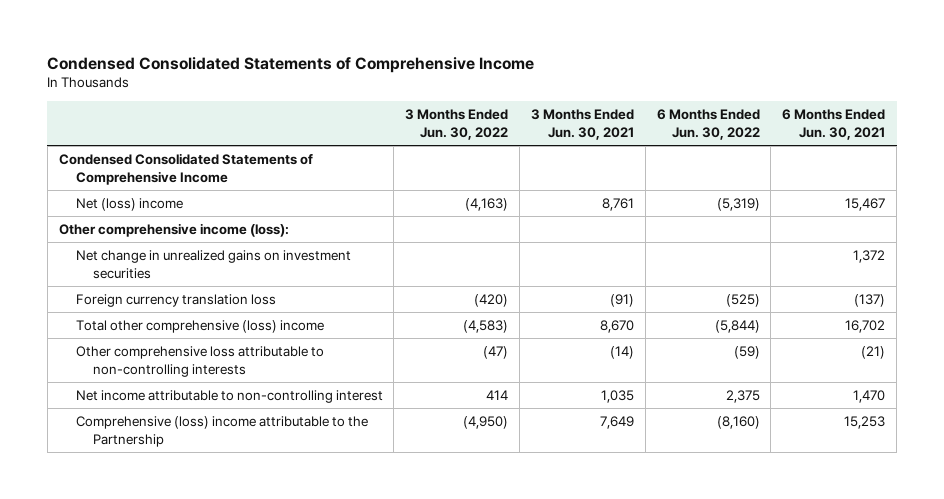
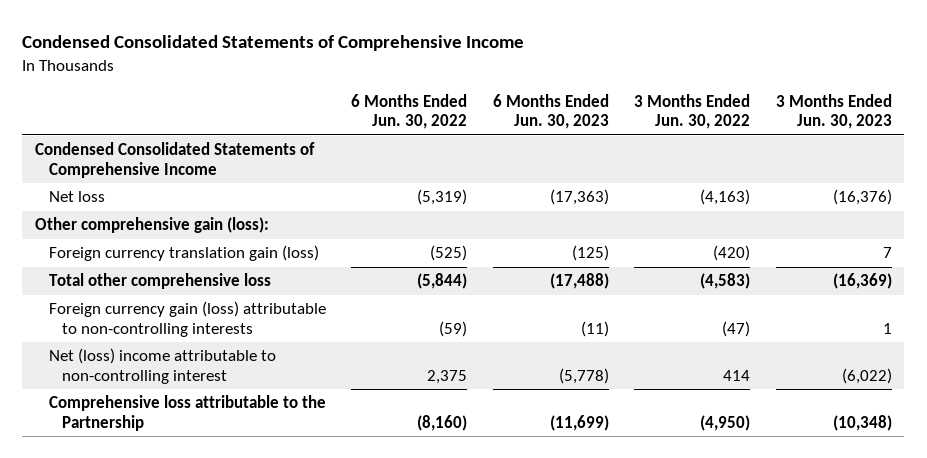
[530,109,634,140] 3 Months Ended Jun. 30, 2021 -> none
[782,109,886,140] 6 Months Ended Jun. 30, 2021 -> none
none -> [492,93,609,130] 6 Months Ended Jun. 30, 2023
none -> [775,93,892,130] 3 Months Ended Jun. 30, 2023
[75,249,351,279] Net change in unrealized gains on investment securities -> none
[75,197,183,211] Net (loss) income -> [48,191,105,203] Net loss
[58,222,289,237] Other comprehensive income (loss): -> [35,217,270,234] Other comprehensive gain (loss):
[75,293,276,307] Foreign currency translation loss -> [48,245,319,262] Foreign currency translation gain (loss)
[75,319,324,333] Total other comprehensive (loss) income -> [48,273,271,290] Total other comprehensive loss
[75,345,324,377] Other comprehensive loss attributable to non-controlling interests -> [48,301,326,337] Foreign currency gain (loss) attributable to non-controlling interests
[75,389,383,403] Net income attributable to non-controlling interest -> [48,348,276,384] Net (loss) income attributable to non-controlling interest
[75,415,368,447] Comprehensive (loss) income attributable to the Partnership -> [48,395,326,431] Comprehensive loss attributable to the Partnership

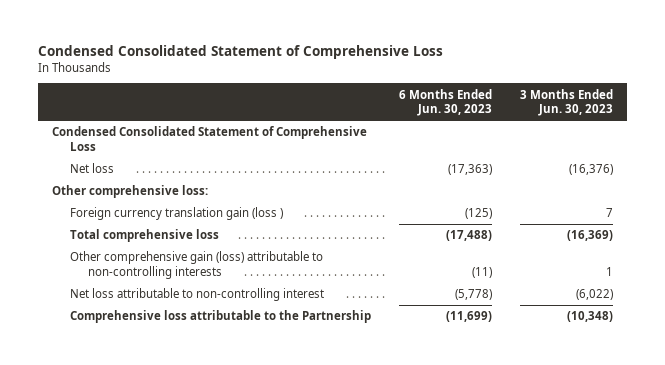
[22,35,525,52] Condensed Consolidated Statements of Comprehensive Income -> [37,44,443,59] Condensed Consolidated Statement of Comprehensive Loss
[351,93,468,130] 6 Months Ended Jun. 30, 2022 -> none
[634,93,751,130] 3 Months Ended Jun. 30, 2022 -> none
[35,142,316,178] Condensed Consolidated Statements of Comprehensive Income -> [51,126,367,151] Condensed Consolidated Statement of Comprehensive Loss
[35,217,270,234] Other comprehensive gain (loss): -> [51,185,208,199] Other comprehensive loss:
[48,245,319,262] Foreign currency translation gain (loss) -> [70,207,284,221] Foreign currency translation gain (loss )
[48,273,271,290] Total other comprehensive loss -> [70,229,220,243] Total comprehensive loss
[48,301,326,337] Foreign currency gain (loss) attributable to non-controlling interests -> [70,251,324,279] Other comprehensive gain (loss) attributable to non-controlling interests
[48,348,276,384] Net (loss) income attributable to non-controlling interest -> [70,288,325,302] Net loss attributable to non-controlling interest

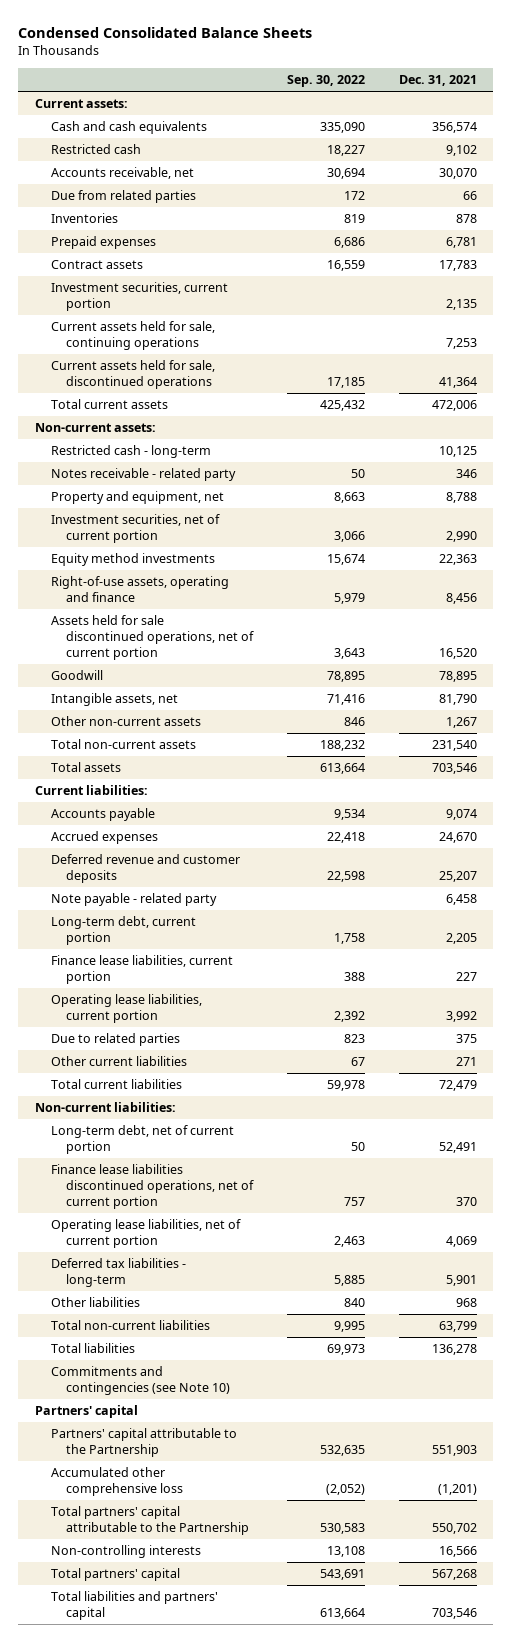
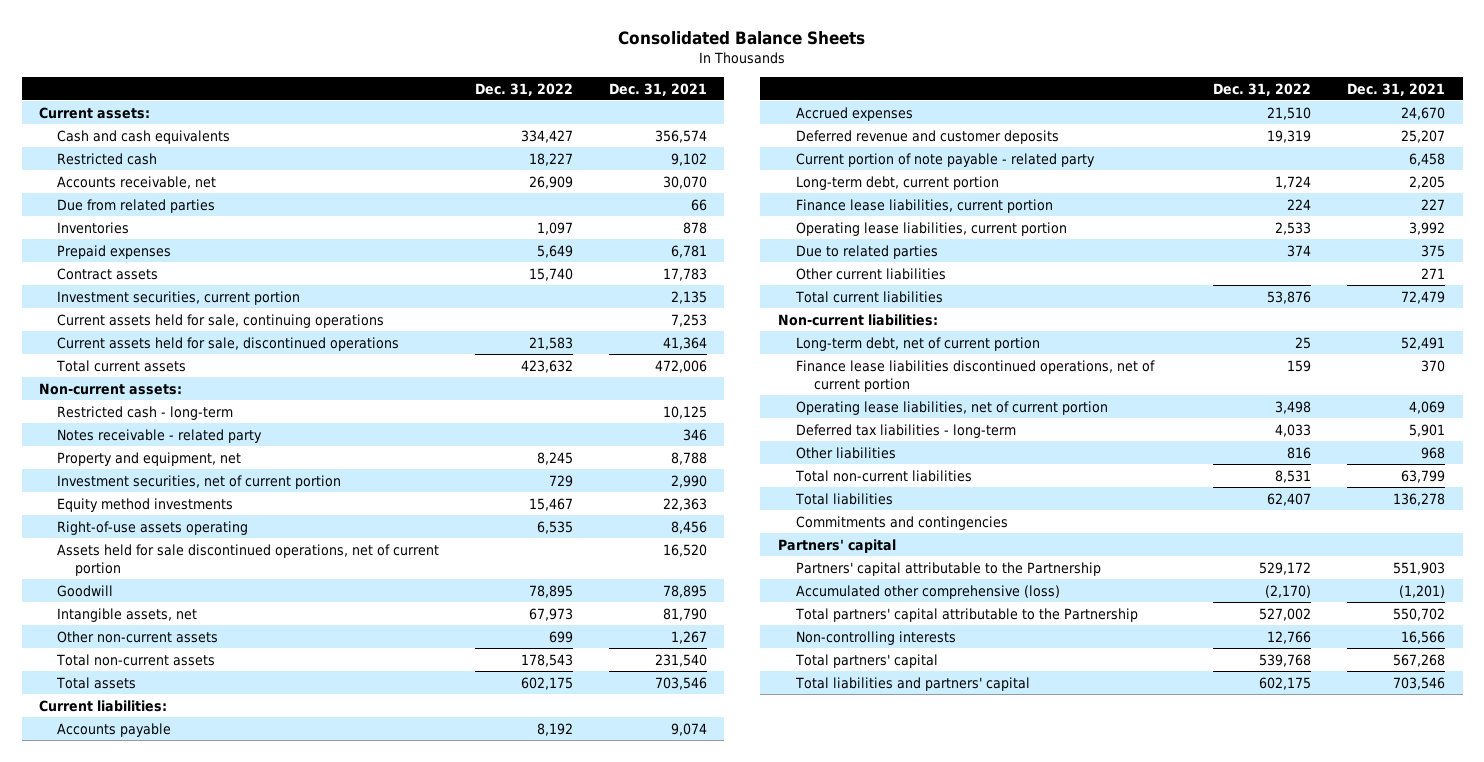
[18,26,313,38] Condensed Consolidated Balance Sheets -> [618,30,866,45] Consolidated Balance Sheets
[286,75,365,88] Sep. 30, 2022 -> none
none -> [475,82,574,96] Dec. 31, 2022
[50,576,229,603] Right-of-use assets, operating and finance -> [57,520,249,535] Right-of-use assets operating
[50,893,217,907] Note payable - related party -> [795,152,1095,167] Current portion of note payable - related party
[50,1366,231,1396] Commitments and contingencies (see Note 10) -> [795,515,1008,530] Commitments and contingencies
[50,1467,184,1497] Accumulated other comprehensive loss -> [795,584,1060,599] Accumulated other comprehensive (loss)

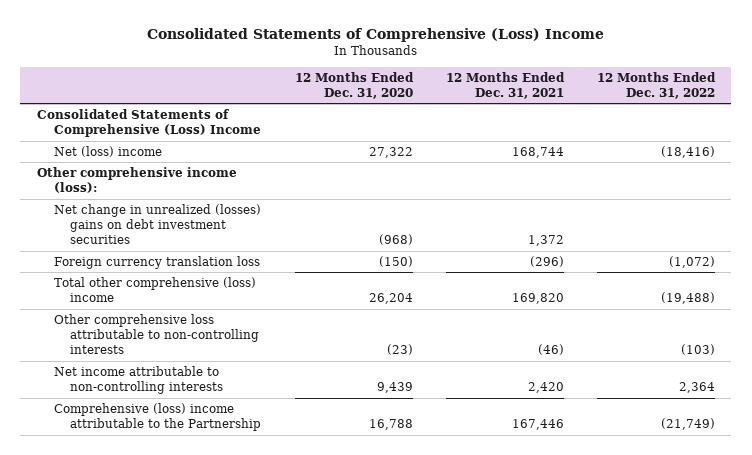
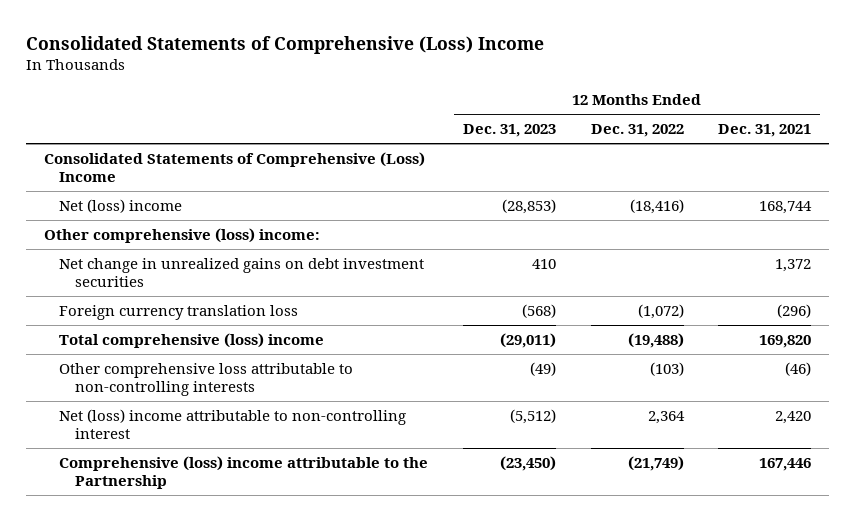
[294,71,414,99] 12 Months Ended Dec. 31, 2020 -> none
none -> [463,124,557,138] Dec. 31, 2023
[36,167,237,194] Other comprehensive income (loss): -> [43,227,320,243] Other comprehensive (loss) income:
[53,204,261,245] Net change in unrealized (losses) gains on debt investment securities -> [59,257,425,287] Net change in unrealized gains on debt investment securities
[53,277,256,303] Total other comprehensive (loss) income -> [59,332,325,348] Total comprehensive (loss) income
[53,366,224,395] Net income attributable to non-controlling interests -> [59,408,407,439] Net (loss) income attributable to non-controlling interest

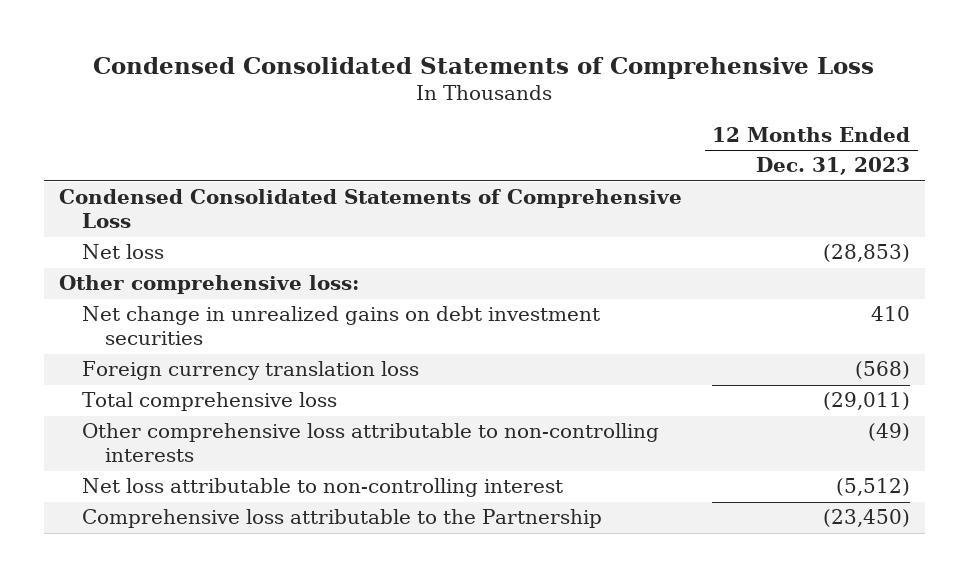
[26,35,545,54] Consolidated Statements of Comprehensive (Loss) Income -> [93,56,875,79] Condensed Consolidated Statements of Comprehensive Loss
[590,124,684,138] Dec. 31, 2022 -> none
[718,124,812,138] Dec. 31, 2021 -> none
[43,151,425,182] Consolidated Statements of Comprehensive (Loss) Income -> [58,189,682,229] Condensed Consolidated Statements of Comprehensive Loss
[59,198,183,213] Net (loss) income -> [81,244,164,260] Net loss
[43,227,320,243] Other comprehensive (loss) income: -> [58,275,359,295] Other comprehensive loss:
[59,332,325,348] Total comprehensive (loss) income -> [81,392,337,412] Total comprehensive loss
[59,408,407,439] Net (loss) income attributable to non-controlling interest -> [81,478,563,498] Net loss attributable to non-controlling interest
[59,455,429,489] Comprehensive (loss) income attributable to the Partnership -> [81,509,602,529] Comprehensive loss attributable to the Partnership

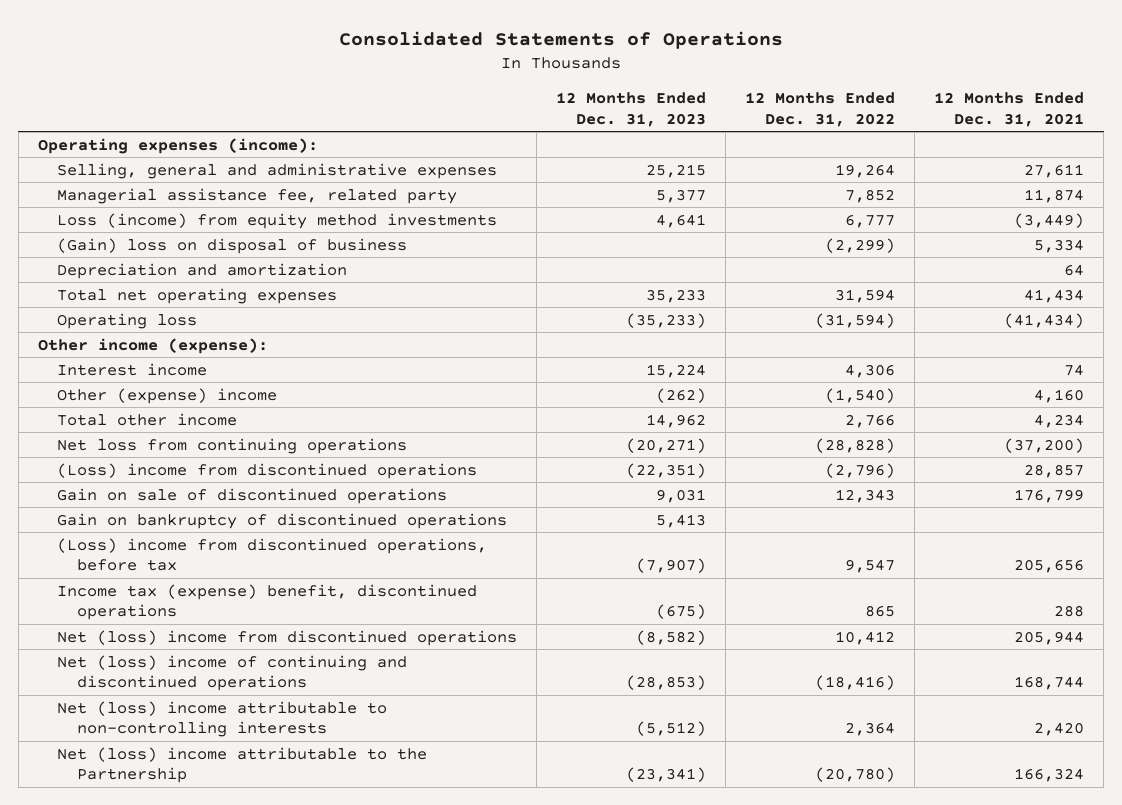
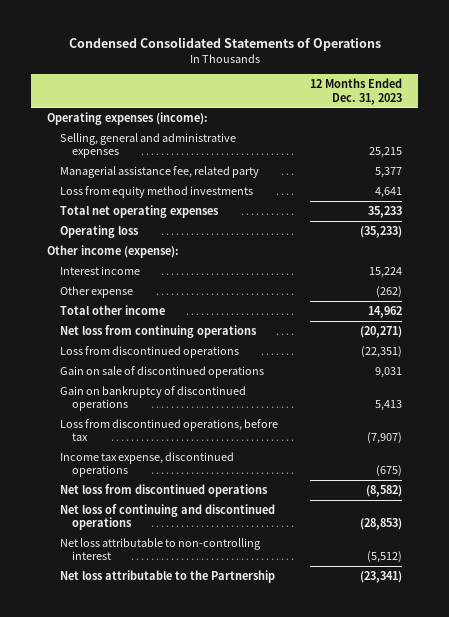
[338,30,783,49] Consolidated Statements of Operations -> [68,37,381,52] Condensed Consolidated Statements of Operations
[745,92,896,127] 12 Months Ended Dec. 31, 2022 -> none
[934,92,1085,127] 12 Months Ended Dec. 31, 2021 -> none
[57,237,408,254] (Gain) loss on disposal of business -> none
[57,262,348,279] Depreciation and amortization -> none
[57,212,498,229] Loss (income) from equity method investments -> [59,185,253,198] Loss from equity method investments
[57,387,278,404] Other (expense) income -> [59,285,133,298] Other expense
[57,462,478,479] (Loss) income from discontinued operations -> [59,345,239,358] Loss from discontinued operations
[57,537,488,572] (Loss) income from discontinued operations, before tax -> [59,418,278,442] Loss from discontinued operations, before tax
[57,583,478,621] Income tax (expense) benefit, discontinued operations -> [59,451,234,478] Income tax expense, discontinued operations
[57,629,518,646] Net (loss) income from discontinued operations -> [59,483,268,497] Net loss from discontinued operations
[57,654,408,692] Net (loss) income of continuing and discontinued operations -> [59,503,275,531] Net loss of continuing and discontinued operations
[57,700,388,738] Net (loss) income attributable to non-controlling interests -> [59,537,261,561] Net loss attributable to non-controlling interest
[57,746,428,784] Net (loss) income attributable to the Partnership -> [59,569,275,583] Net loss attributable to the Partnership

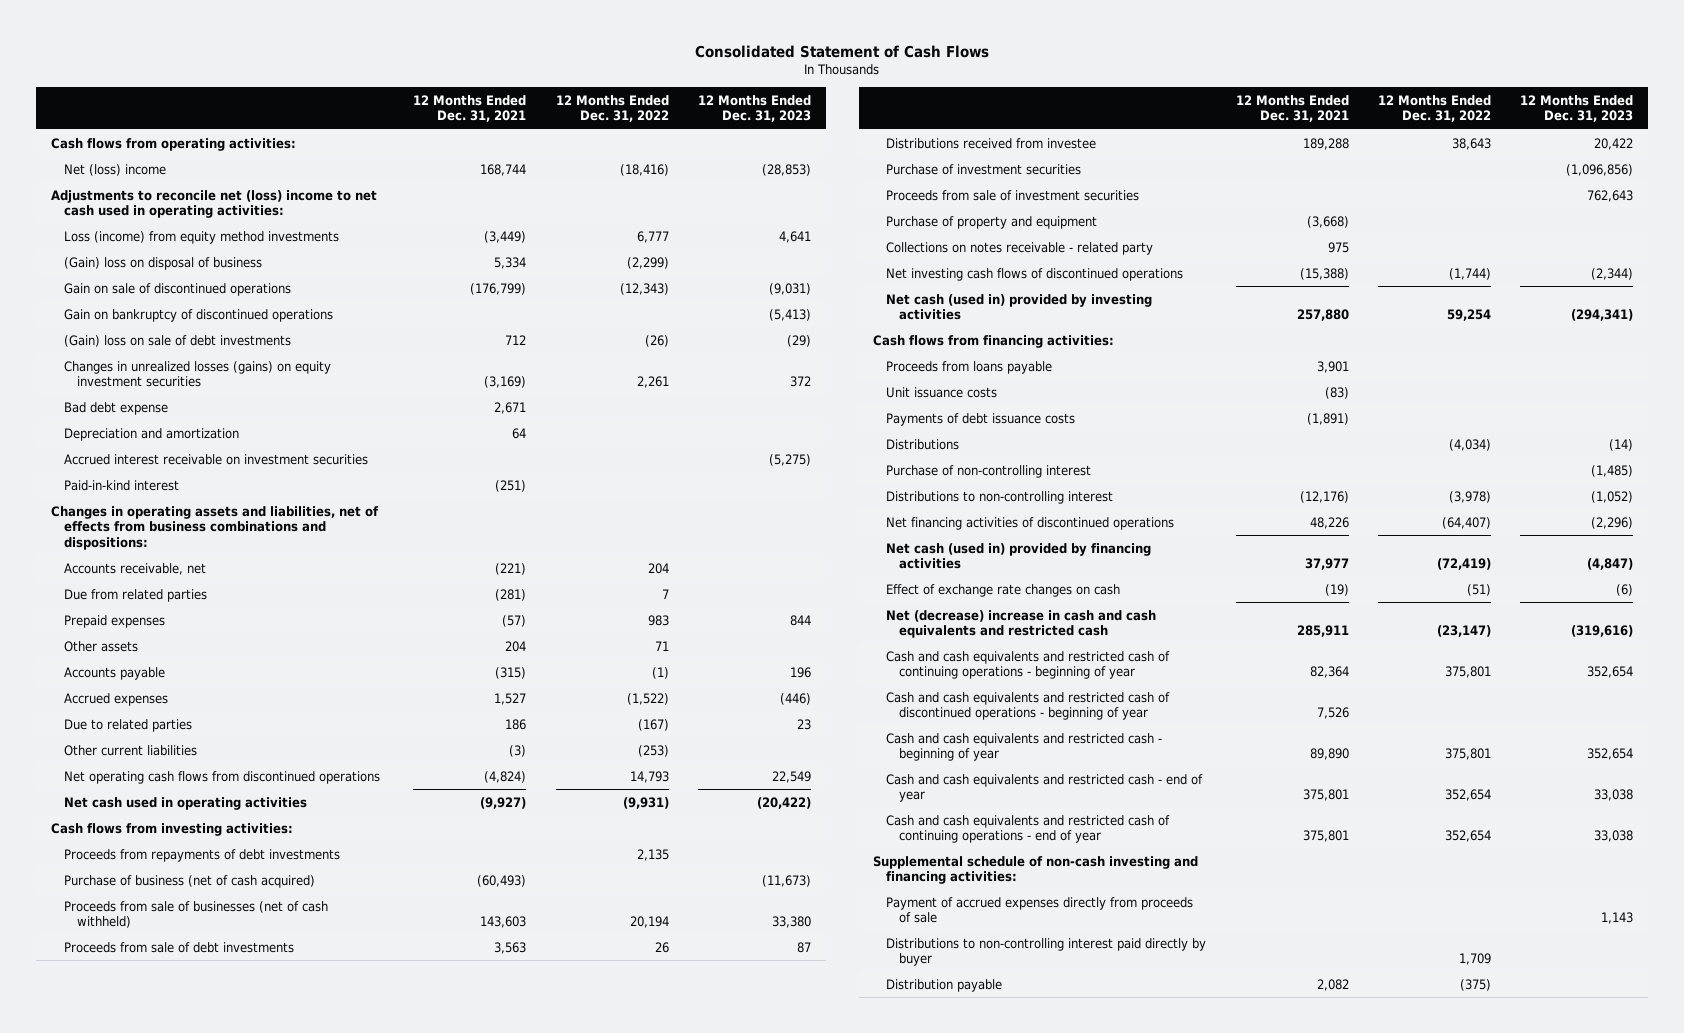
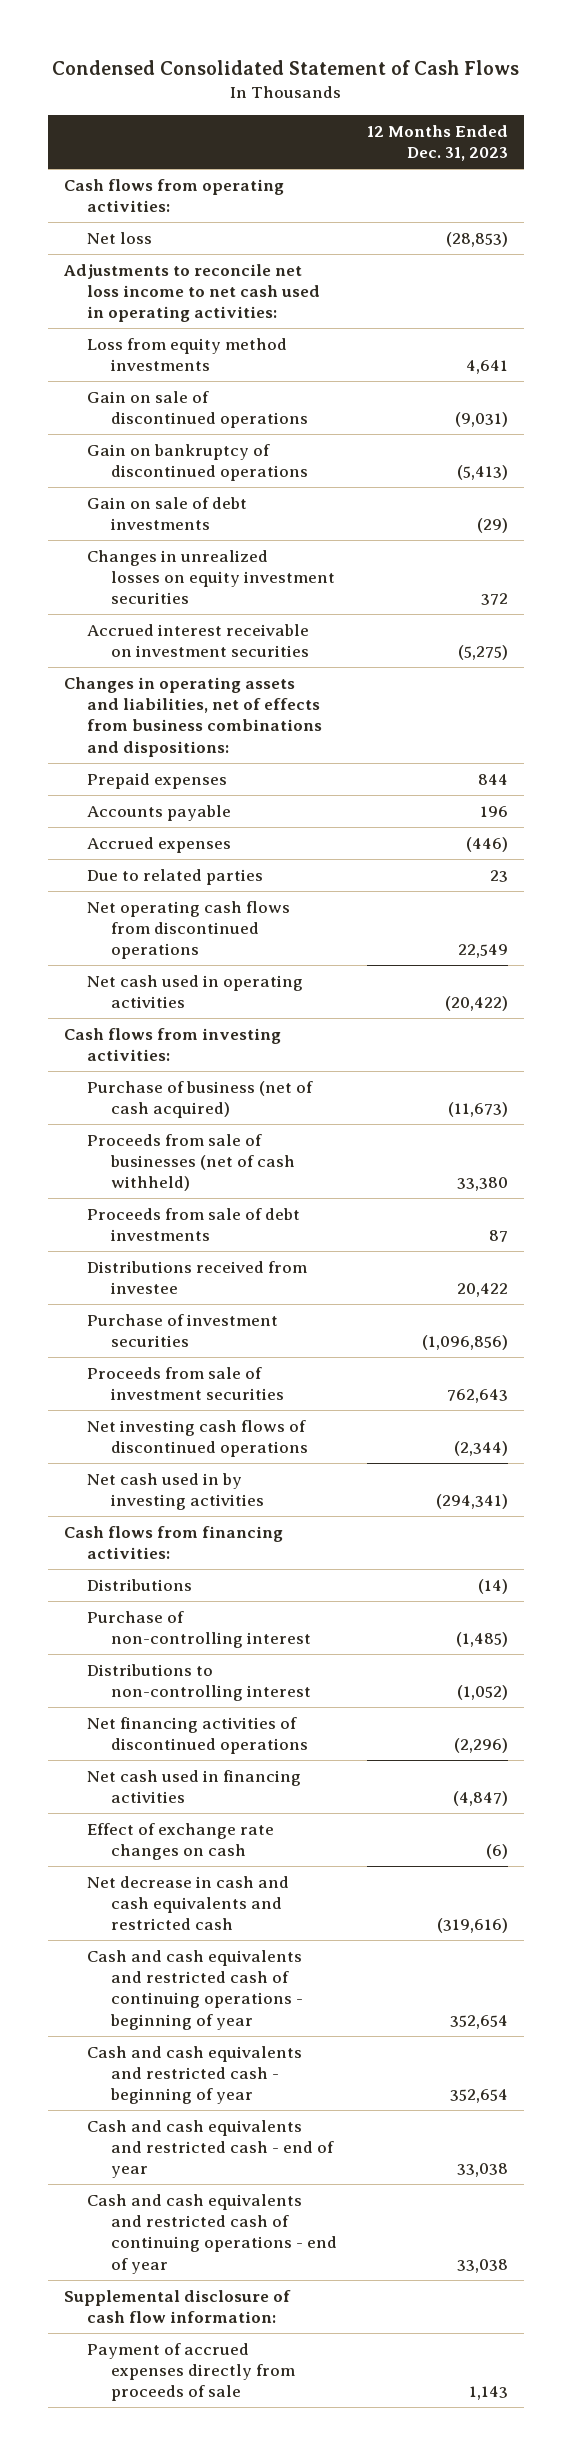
[695,44,990,58] Consolidated Statement of Cash Flows -> [52,60,520,76] Condensed Consolidated Statement of Cash Flows
[413,95,527,123] 12 Months Ended Dec. 31, 2021 -> none
[555,95,669,123] 12 Months Ended Dec. 31, 2022 -> none
[63,256,262,270] (Gain) loss on disposal of business -> none
[63,163,166,176] Net (loss) income -> [87,231,153,244] Net loss
[50,189,377,219] Adjustments to reconcile net (loss) income to net cash used in operating activities: -> [62,263,321,323] Adjustments to reconcile net loss income to net cash used in operating activities:
[63,230,339,244] Loss (income) from equity method investments -> [87,337,288,372] Loss from equity method investments
[63,401,168,415] Bad debt expense -> none
[63,427,239,441] Depreciation and amortization -> none
[63,334,291,347] (Gain) loss on sale of debt investments -> [87,496,248,531] Gain on sale of debt investments
[63,360,331,388] Changes in unrealized losses (gains) on equity investment securities -> [87,549,336,605] Changes in unrealized losses on equity investment securities
[63,479,179,491] Paid-in-kind interest -> none
[63,562,206,575] Accounts receivable, net -> none
[63,588,207,602] Due from related parties -> none
[63,640,138,652] Other assets -> none
[63,744,197,756] Other current liabilities -> none
[63,848,340,862] Proceeds from repayments of debt investments -> none
[886,215,1098,229] Purchase of property and equipment -> none
[886,241,1154,255] Collections on notes receivable - related party -> none
[886,293,1153,321] Net cash (used in) provided by investing activities -> [87,1472,265,1511] Net cash used in by investing activities
[886,360,1053,374] Proceeds from loans payable -> none
[886,386,998,398] Unit issuance costs -> none
[886,412,1076,426] Payments of debt issuance costs -> none
[886,542,1152,570] Net cash (used in) provided by financing activities -> [87,1769,302,1804] Net cash used in financing activities
[886,609,1157,639] Net (decrease) increase in cash and cash equivalents and restricted cash -> [87,1875,290,1931] Net decrease in cash and cash equivalents and restricted cash
[886,691,1171,721] Cash and cash equivalents and restricted cash of discontinued operations - beginning of year -> none
[873,855,1199,885] Supplemental schedule of non-cash investing and financing activities: -> [63,2289,291,2324] Supplemental disclosure of cash flow information:
[886,937,1207,967] Distributions to non-controlling interest paid directly by buyer -> none
[886,978,1003,992] Distribution payable -> none

